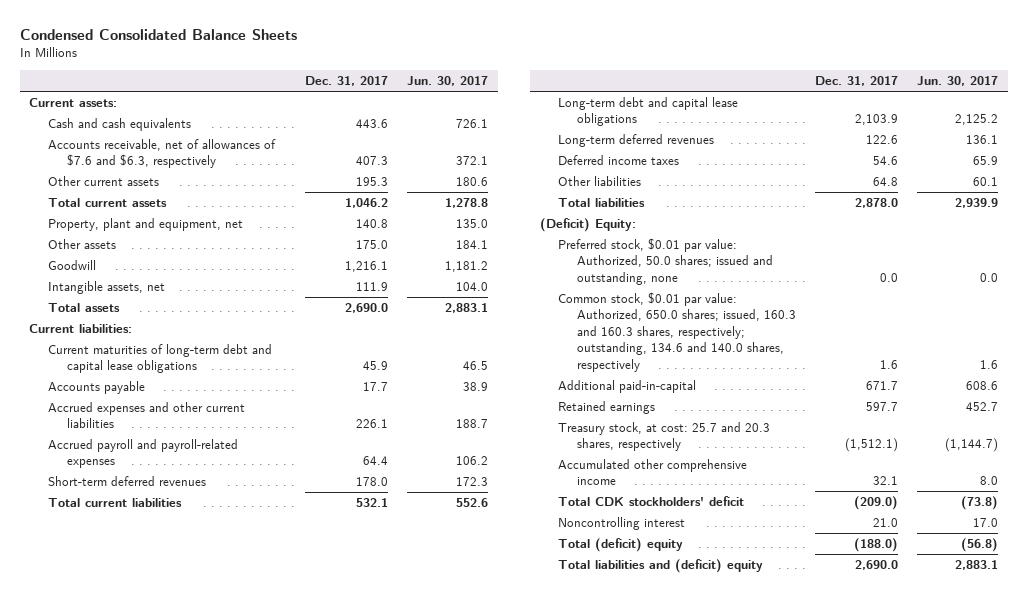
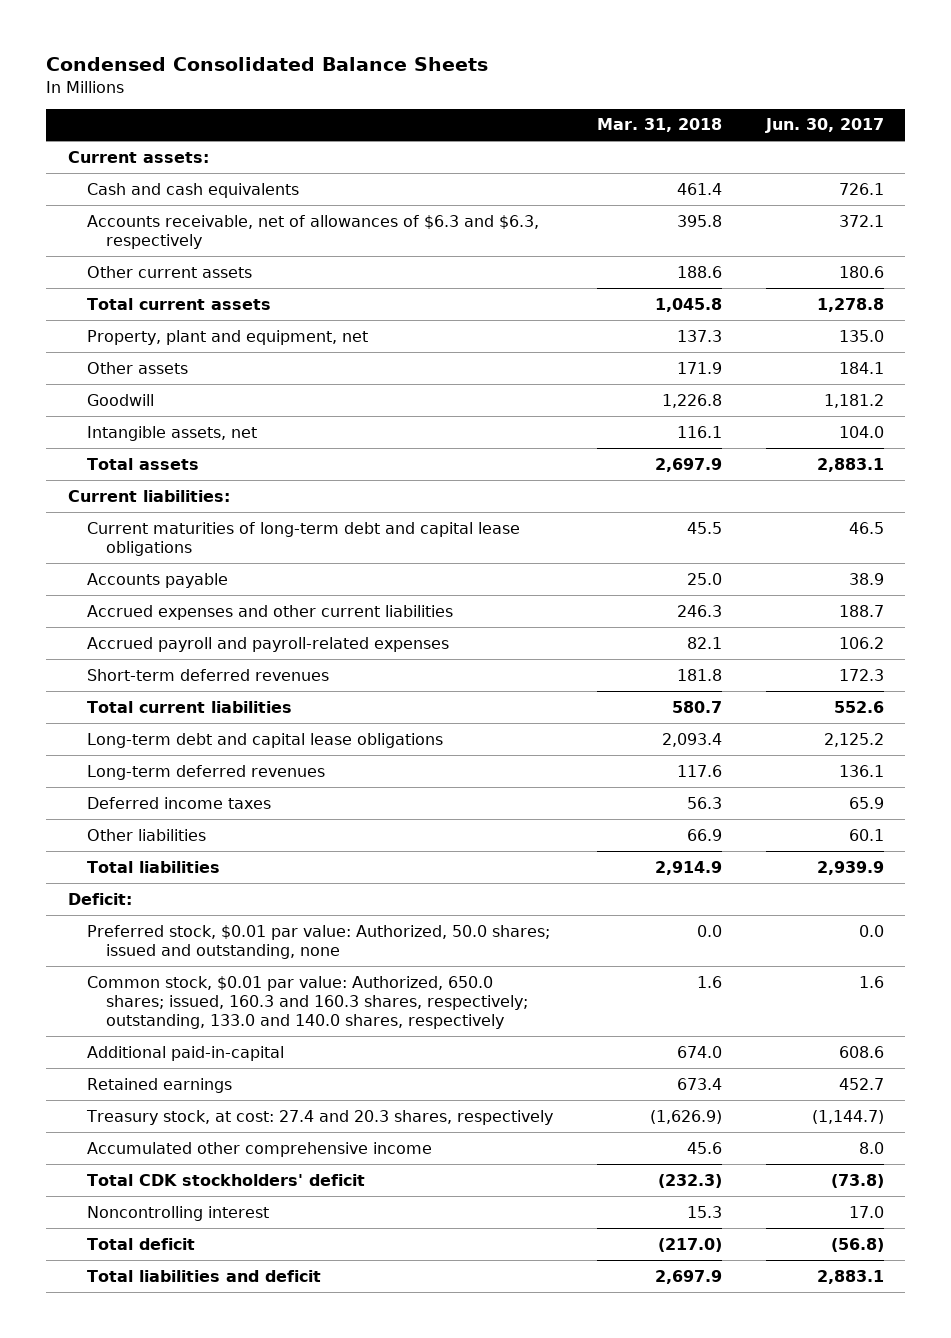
[304,76,388,87] Dec. 31, 2017 -> none
none -> [596,118,722,133] Mar. 31, 2018
[48,139,277,169] Accounts receivable, net of allowances of $7.6 and $6.3, respectively -> [86,214,539,250] Accounts receivable, net of allowances of $6.3 and $6.3, respectively
[539,218,636,233] (Deficit) Equity: -> [67,892,132,905] Deficit:
[558,292,797,372] Common stock, $0.01 par value: Authorized, 650.0 shares; issued, 160.3 and 160.3 shares, respectively; outstanding, 134.6 and 140.0 shares, respectively -> [86,975,528,1030] Common stock, $0.01 par value: Authorized, 650.0 shares; issued, 160.3 and 160.3 shares, respectively; outstanding, 133.0 and 140.0 shares, respectively
[558,422,771,452] Treasury stock, at cost: 25.7 and 20.3 shares, respectively -> [85,1109,553,1125] Treasury stock, at cost: 27.4 and 20.3 shares, respectively
[558,538,684,553] Total (deficit) equity -> [86,1237,195,1250] Total deficit
[558,559,764,574] Total liabilities and (deficit) equity -> [86,1269,321,1282] Total liabilities and deficit

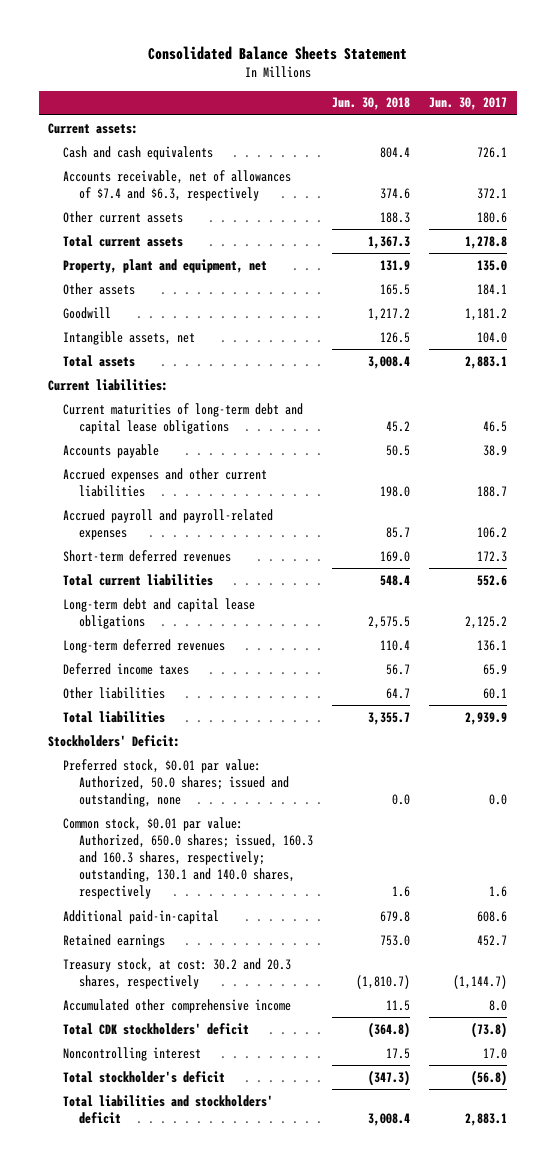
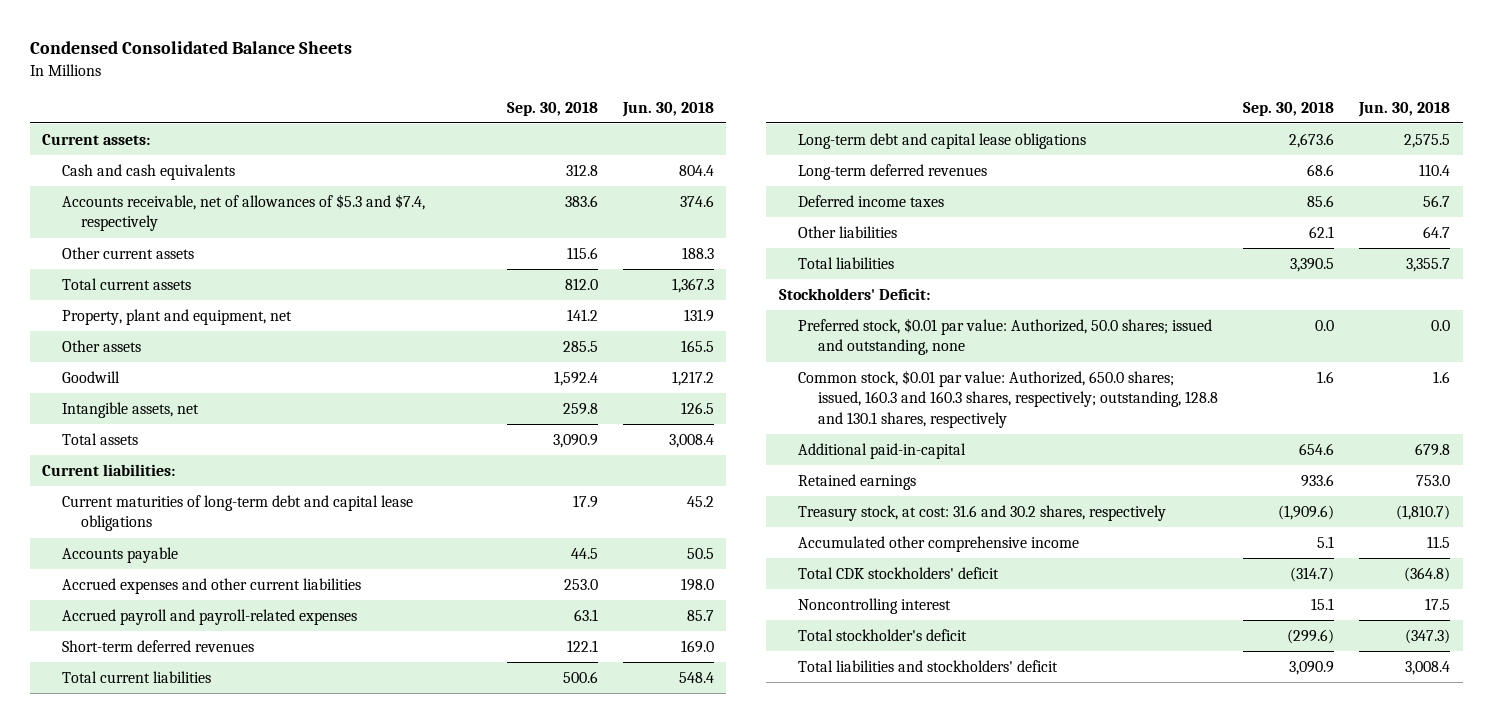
[147,46,407,61] Consolidated Balance Sheets Statement -> [29,41,352,55] Condensed Consolidated Balance Sheets
[429,97,508,111] Jun. 30, 2017 -> none
none -> [506,101,598,116] Sep. 30, 2018
[63,169,292,201] Accounts receivable, net of allowances of $7.4 and $6.3, respectively -> [61,194,425,232] Accounts receivable, net of allowances of $5.3 and $7.4, respectively
[63,816,313,900] Common stock, $0.01 par value: Authorized, 650.0 shares; issued, 160.3 and 160.3 shares, respectively; outstanding, 130.1 and 140.0 shares, respectively -> [798,370,1218,428] Common stock, $0.01 par value: Authorized, 650.0 shares; issued, 160.3 and 160.3 shares, respectively; outstanding, 128.8 and 130.1 shares, respectively
[63,957,292,989] Treasury stock, at cost: 30.2 and 20.3 shares, respectively -> [798,505,1167,522] Treasury stock, at cost: 31.6 and 30.2 shares, respectively

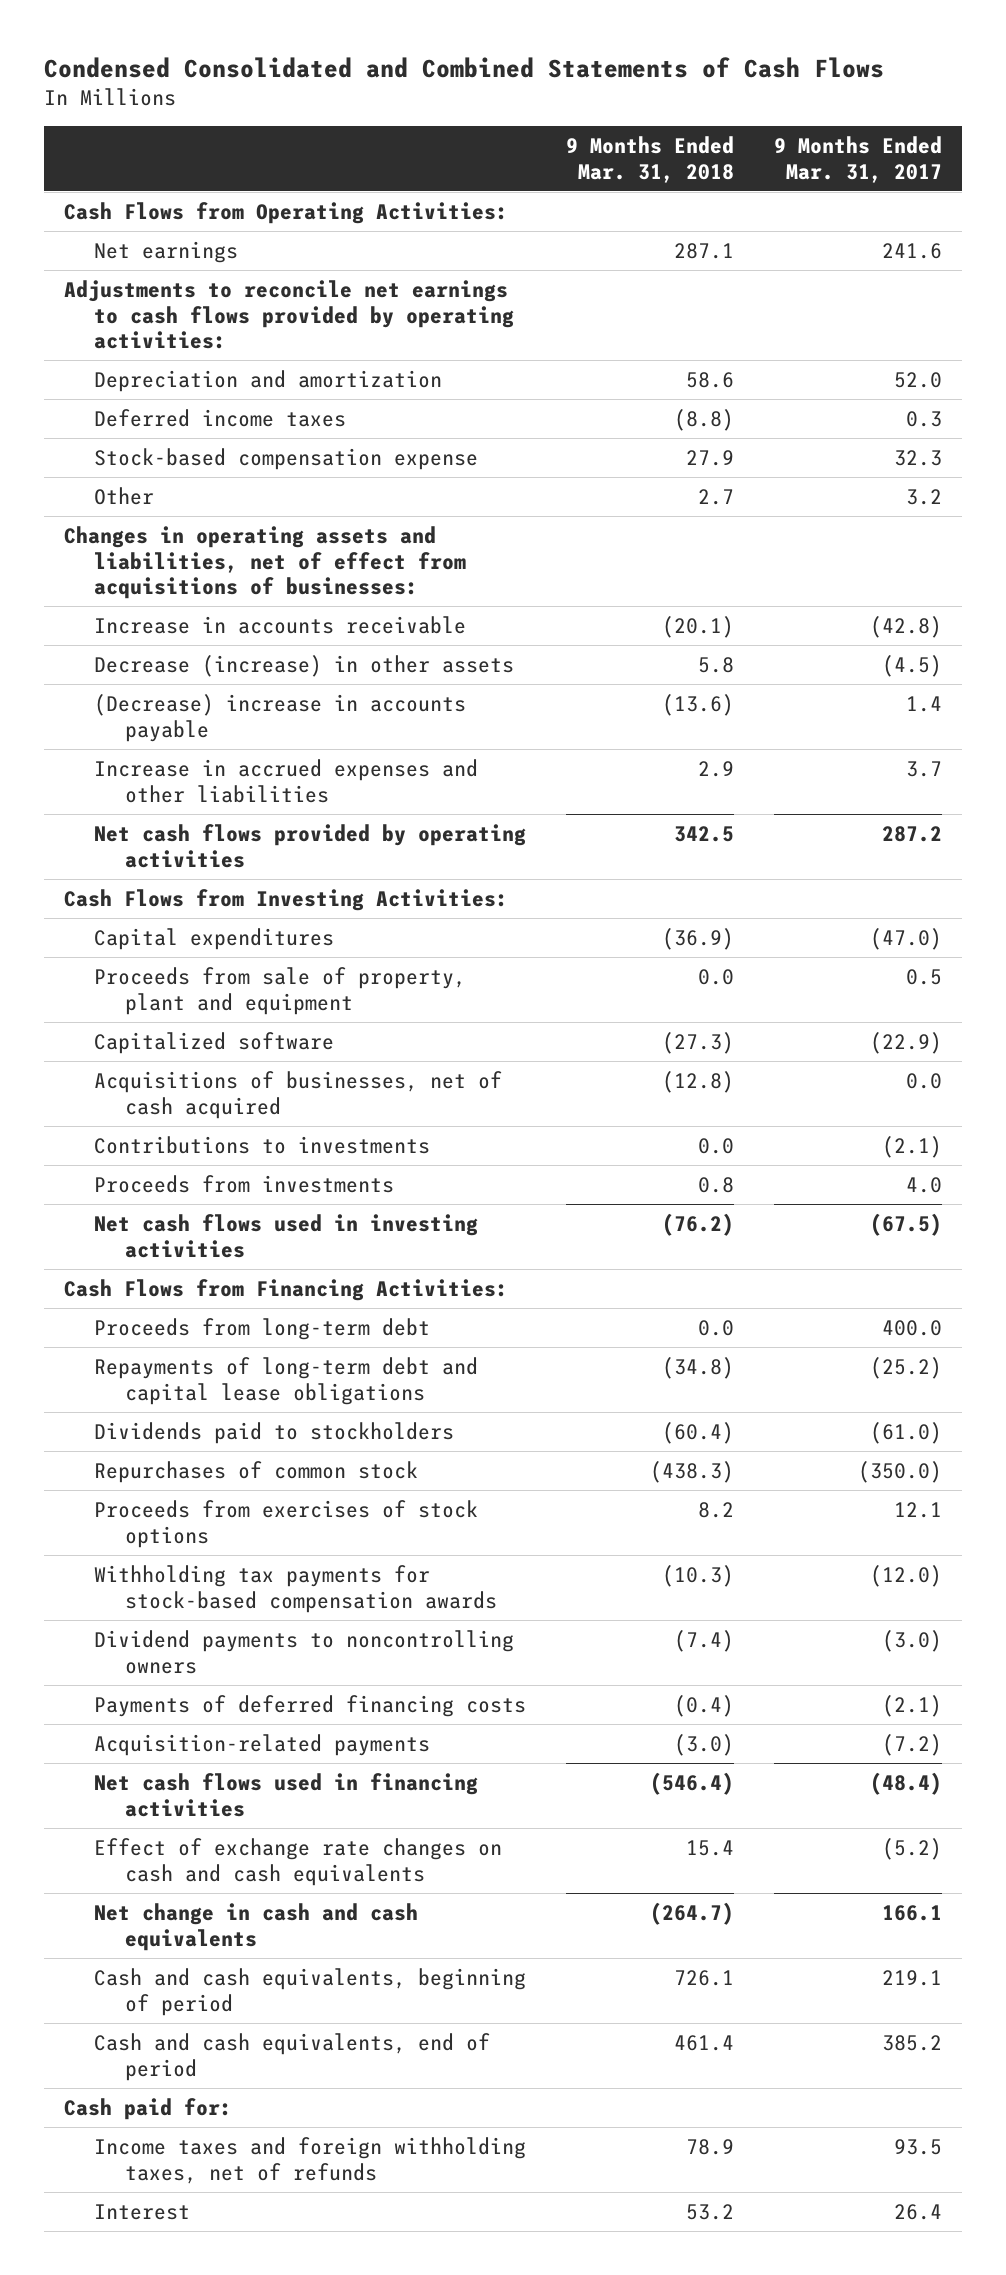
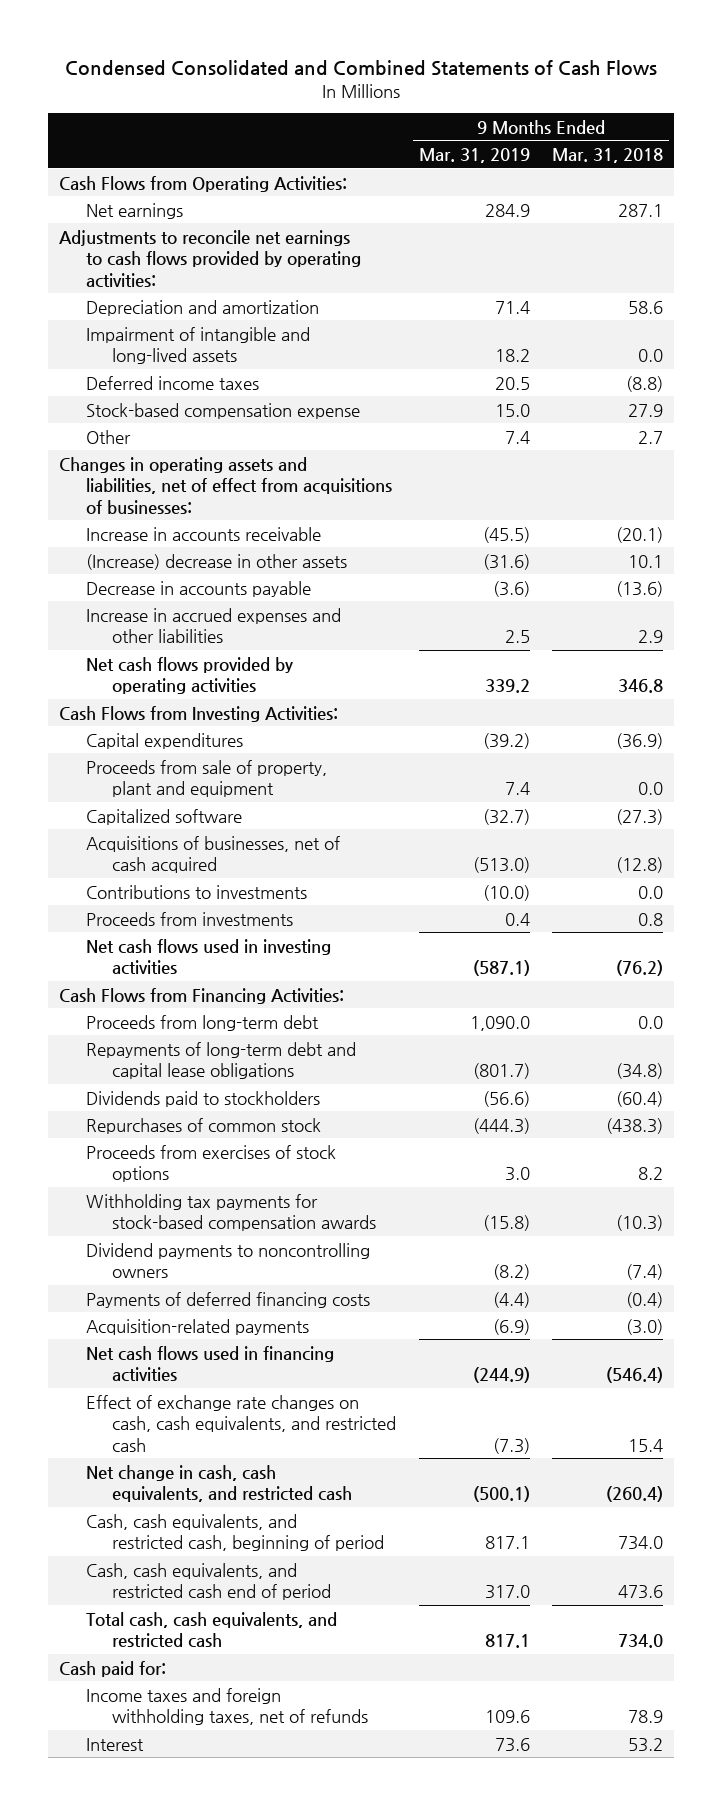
[773,136,942,183] 9 Months Ended Mar. 31, 2017 -> none
none -> [418,148,530,164] Mar. 31, 2019
none -> [85,326,310,365] Impairment of intangible and long-lived assets
[94,654,515,677] Decrease (increase) in other assets -> [85,553,347,570] (Increase) decrease in other assets
[698,656,735,673] 5.8 -> [627,554,663,568] 10.1
[94,693,467,742] (Decrease) increase in accounts payable -> [85,580,311,597] Decrease in accounts payable
[674,825,735,842] 342.5 -> [617,679,663,694] 346.8
[94,1837,503,1886] Effect of exchange rate changes on cash and cash equivalents -> [85,1394,397,1452] Effect of exchange rate changes on cash, cash equivalents, and restricted cash
[94,1902,419,1951] Net change in cash and cash equivalents -> [85,1464,353,1503] Net change in cash, cash equivalents, and restricted cash
[650,1901,735,1925] (264.7) -> [605,1486,663,1503] (260.4)
[94,1967,527,2016] Cash and cash equivalents, beginning of period -> [85,1513,385,1552] Cash, cash equivalents, and restricted cash, beginning of period
[674,1969,735,1986] 726.1 -> [617,1536,663,1551] 734.0
[94,2032,491,2081] Cash and cash equivalents, end of period -> [85,1562,332,1601] Cash, cash equivalents, and restricted cash end of period
[674,2034,735,2051] 461.4 -> [617,1585,663,1600] 473.6
none -> [85,1611,337,1649] Total cash, cash equivalents, and restricted cash

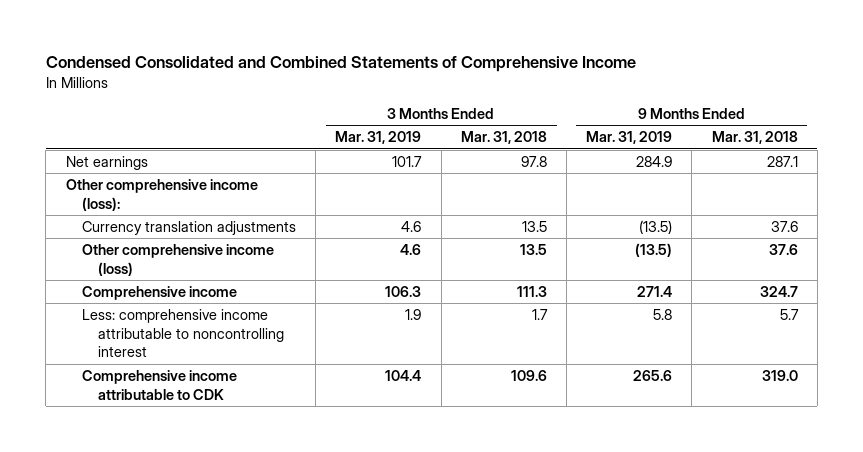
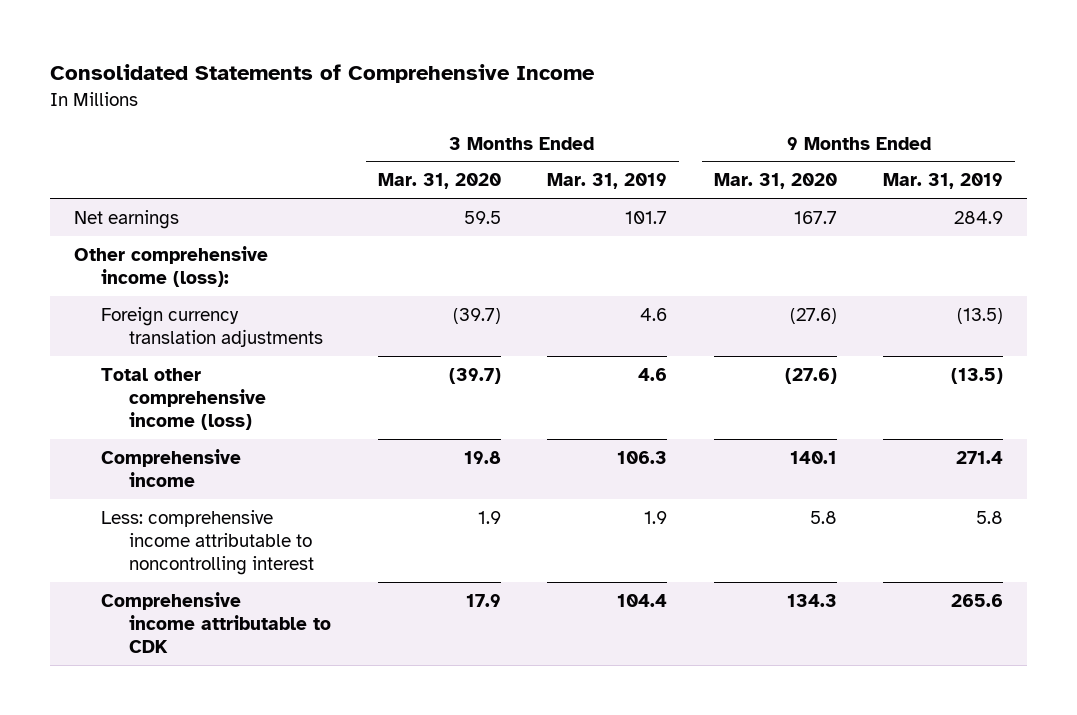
[45,56,636,73] Condensed Consolidated and Combined Statements of Comprehensive Income -> [50,64,596,84] Consolidated Statements of Comprehensive Income
[460,131,547,145] Mar. 31, 2018 -> none
[711,131,798,145] Mar. 31, 2018 -> none
none -> [377,173,501,190] Mar. 31, 2020
none -> [713,173,837,190] Mar. 31, 2020
[81,220,296,235] Currency translation adjustments -> [101,306,324,347] Foreign currency translation adjustments
[81,243,274,276] Other comprehensive income (loss) -> [101,367,267,430] Total other comprehensive income (loss)

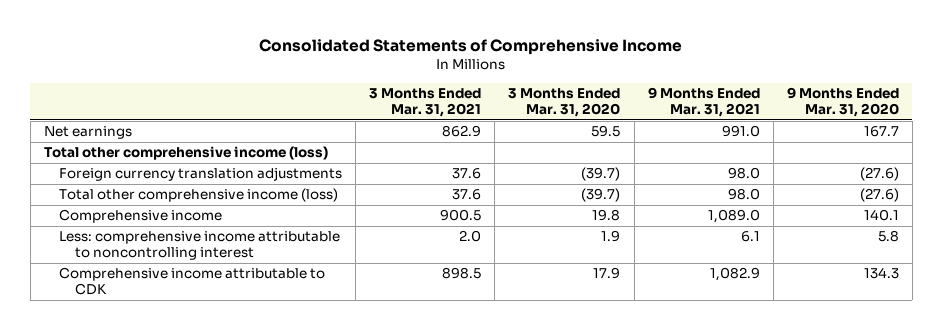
[547,173,668,190] Mar. 31, 2019 -> none
[883,173,1004,190] Mar. 31, 2019 -> none
none -> [369,88,482,118] 3 Months Ended Mar. 31, 2021
none -> [647,87,760,118] 9 Months Ended Mar. 31, 2021
[73,245,268,287] Other comprehensive income (loss): -> [43,146,328,161] Total other comprehensive income (loss)

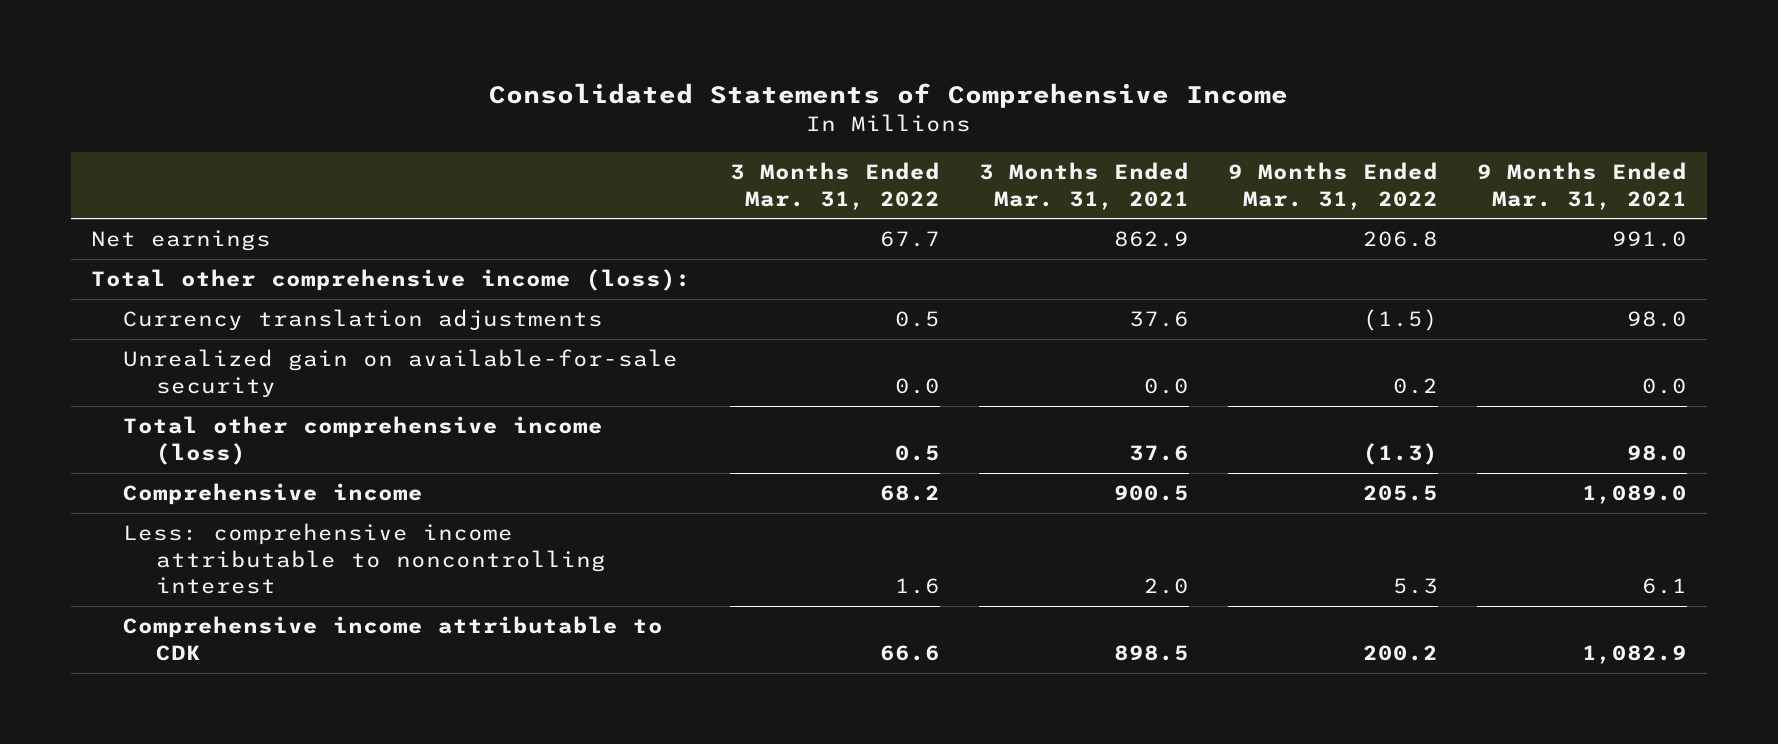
[508,88,621,118] 3 Months Ended Mar. 31, 2020 -> none
[786,87,899,118] 9 Months Ended Mar. 31, 2020 -> none
none -> [729,161,940,210] 3 Months Ended Mar. 31, 2022
none -> [1228,161,1439,210] 9 Months Ended Mar. 31, 2022
[43,146,328,161] Total other comprehensive income (loss) -> [90,269,691,292] Total other comprehensive income (loss):
[59,167,343,182] Foreign currency translation adjustments -> [123,309,604,332] Currency translation adjustments
none -> [123,349,679,398] Unrealized gain on available-for-sale security

